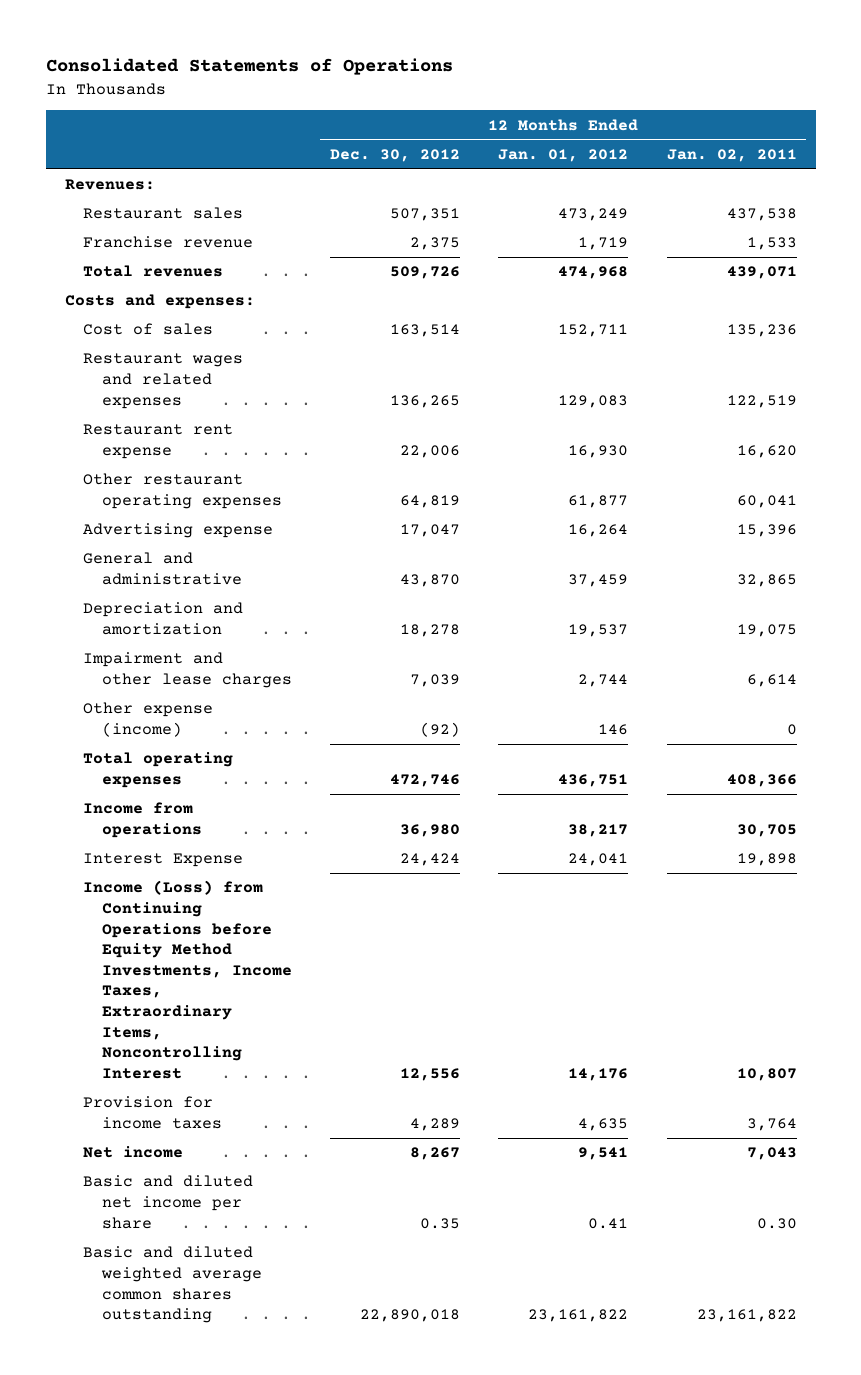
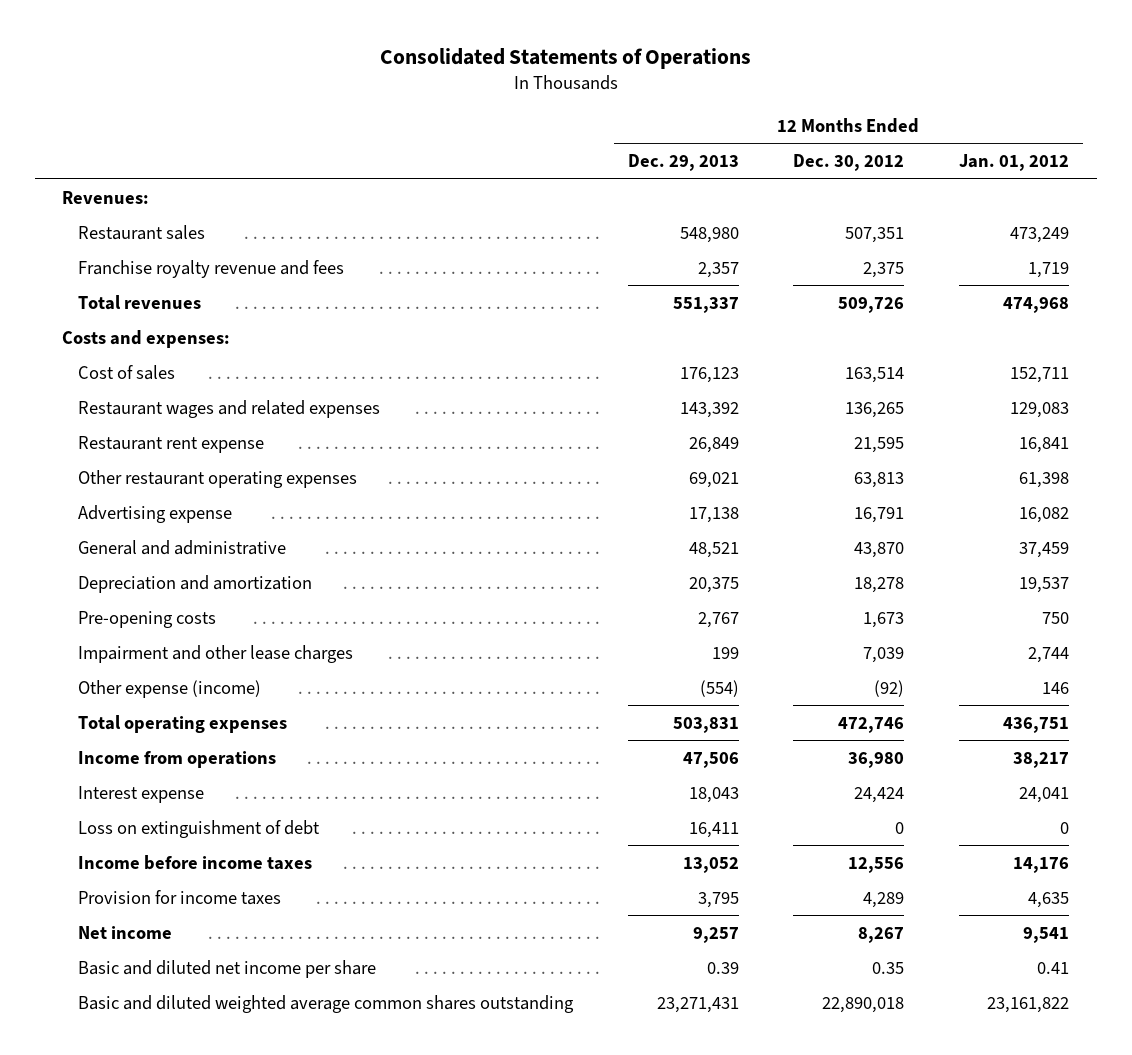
[666,148,797,162] Jan. 02, 2011 -> none
none -> [627,154,739,172] Dec. 29, 2013
[83,236,254,249] Franchise revenue -> [77,259,344,278] Franchise royalty revenue and fees
[399,445,460,459] 22,006 -> [854,436,905,453] 21,595
[568,445,629,459] 16,930 -> [1019,436,1070,453] 16,841
[399,495,460,509] 64,819 -> [854,471,905,488] 63,813
[568,495,629,509] 61,877 -> [1019,471,1070,488] 61,398
[399,524,460,538] 17,047 -> [854,506,905,523] 16,791
[568,524,629,538] 16,264 -> [1019,506,1070,523] 16,082
none -> [77,610,216,628] Pre-opening costs
[83,853,244,868] Interest Expense -> [77,785,204,803] Interest expense
none -> [77,819,320,838] Loss on extinguishment of debt
[83,880,292,1079] Income (Loss) from Continuing Operations before Equity Method Investments, Income Taxes, Extraordinary Items, Noncontrolling Interest -> [77,854,312,870] Income before income taxes

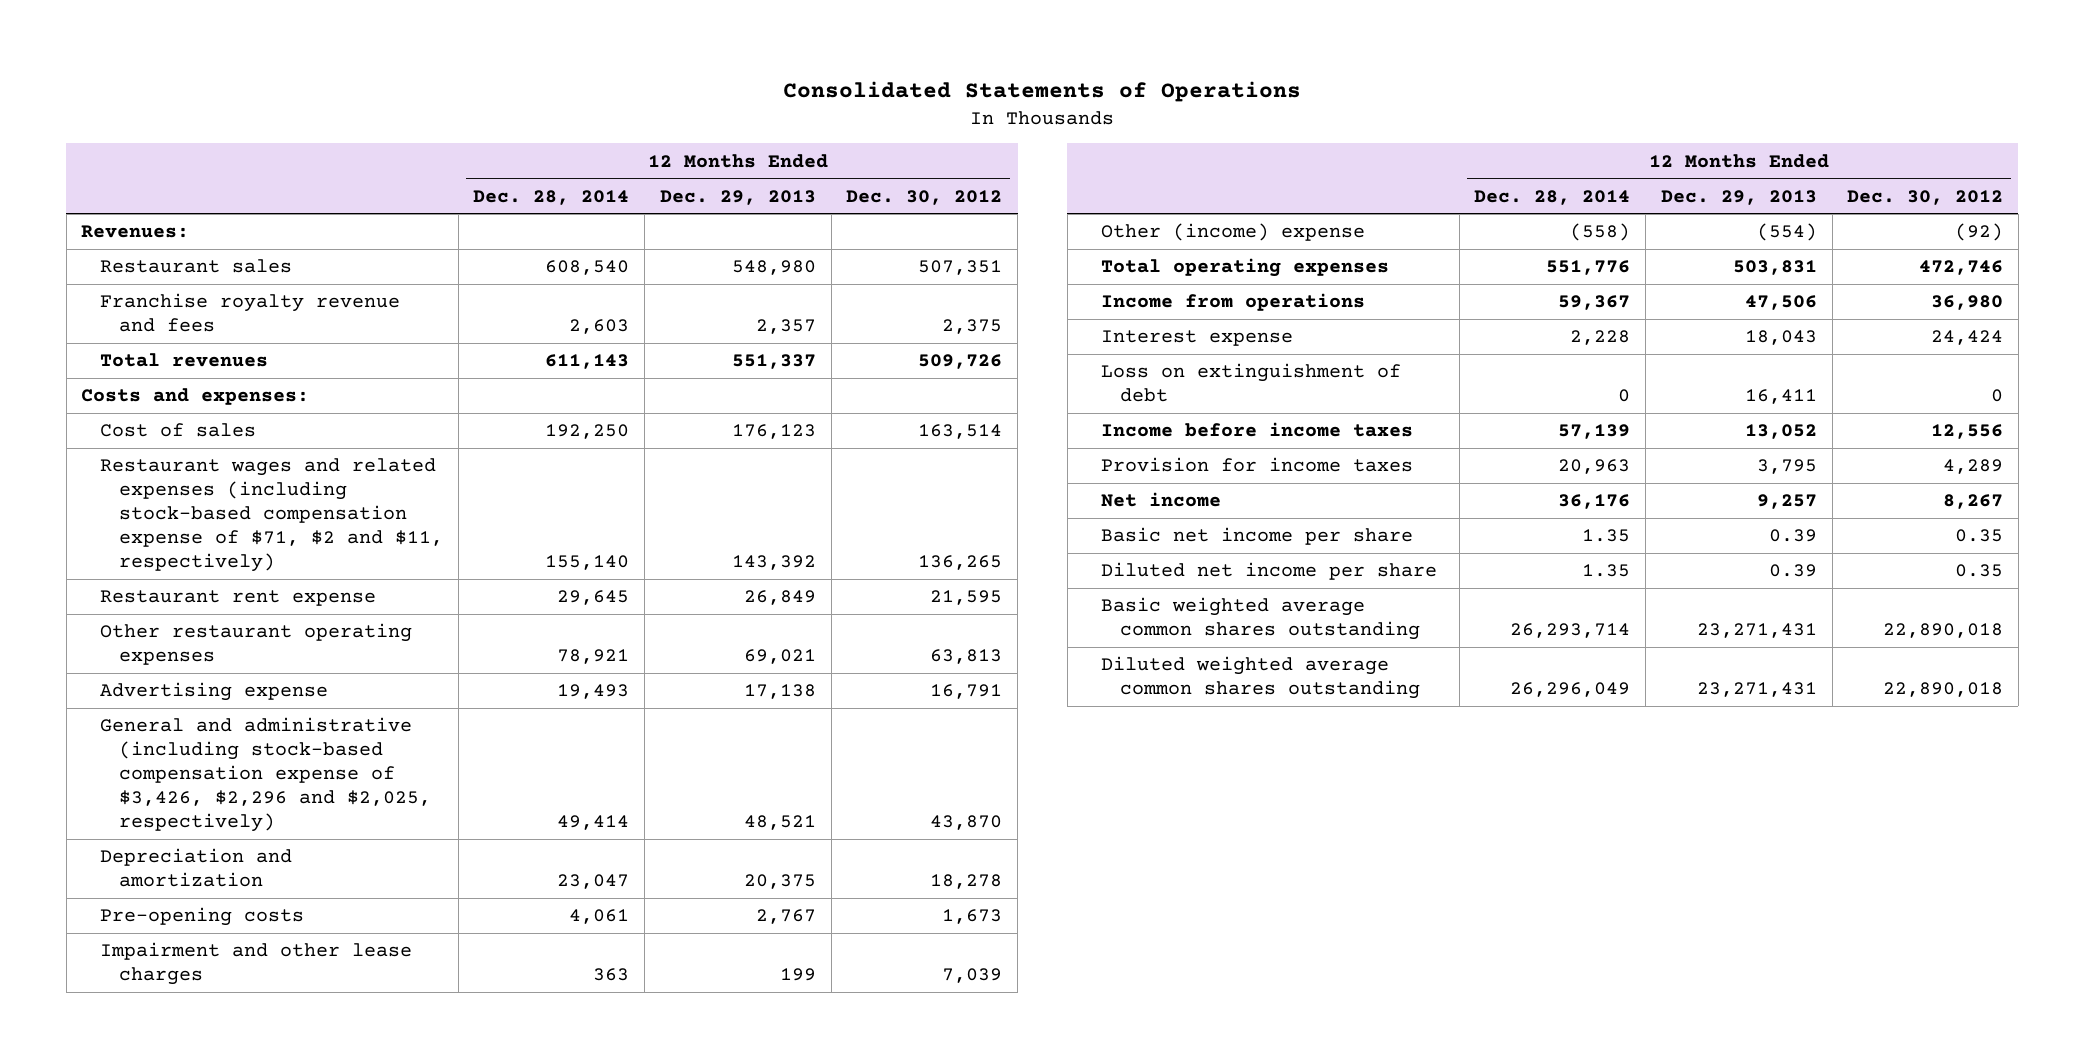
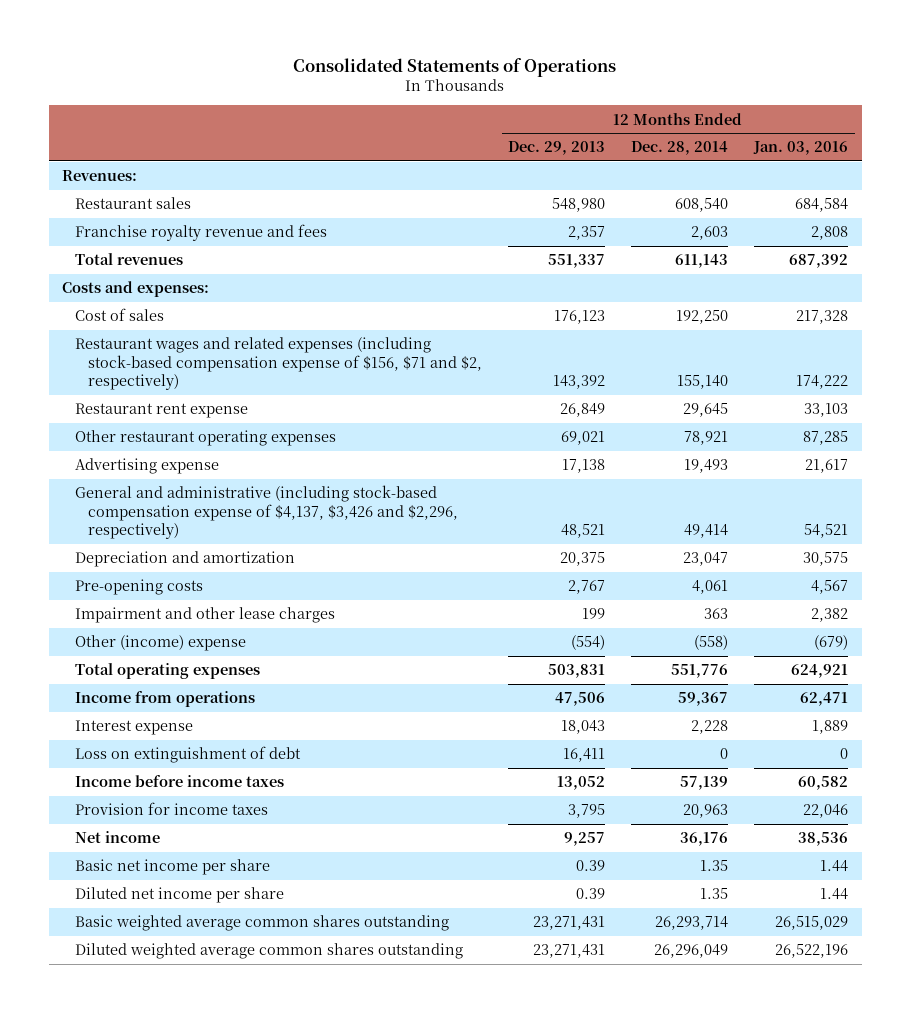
[846,189,1003,205] Dec. 30, 2012 -> none
none -> [753,141,849,156] Jan. 03, 2016
[100,458,444,572] Restaurant wages and related expenses (including stock-based compensation expense of $71, $2 and $11, respectively) -> [75,337,482,391] Restaurant wages and related expenses (including stock-based compensation expense of $156, $71 and $2, respectively)
[100,717,432,832] General and administrative (including stock-based compensation expense of $3,426, $2,296 and $2,025, respectively) -> [75,485,458,540] General and administrative (including stock-based compensation expense of $4,137, $3,426 and $2,296, respectively)

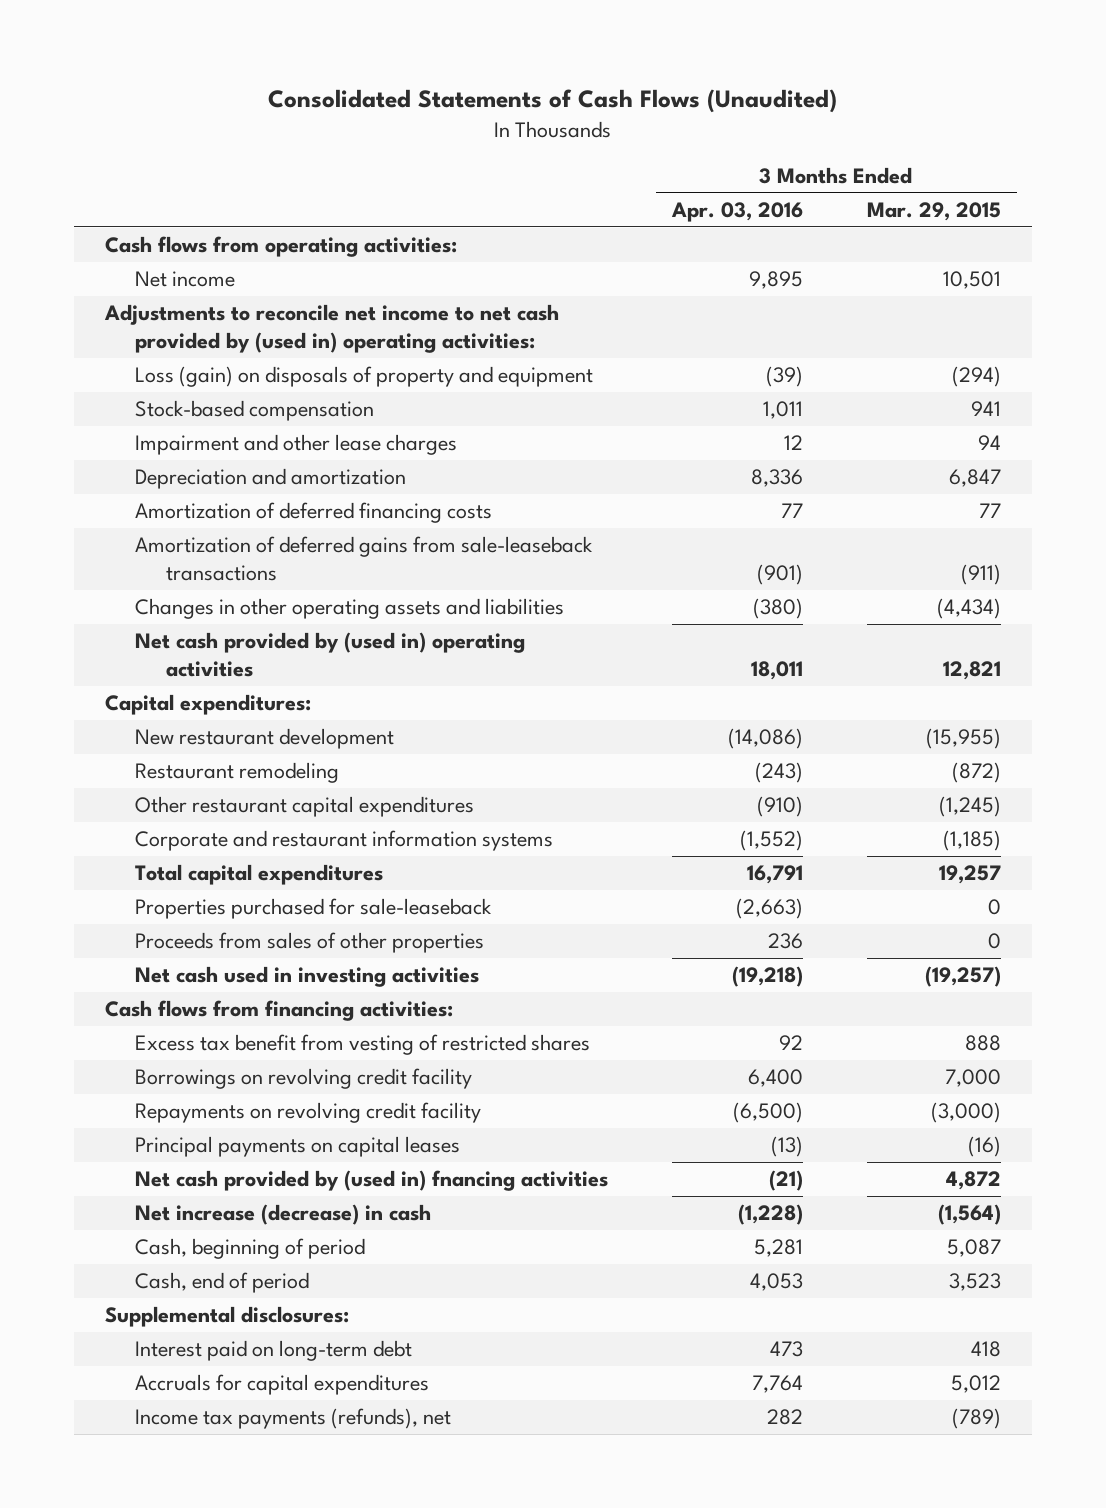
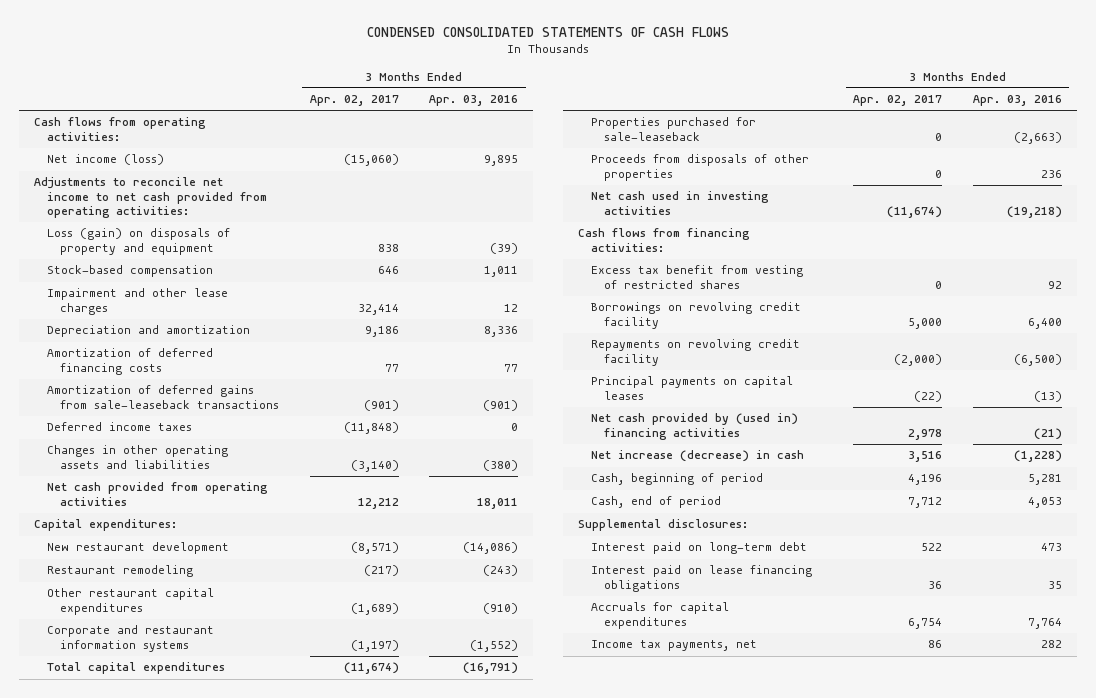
[267,89,837,114] Consolidated Statements of Cash Flows (Unaudited) -> [367,27,730,38] CONDENSED CONSOLIDATED STATEMENTS OF CASH FLOWS
[866,201,1001,221] Mar. 29, 2015 -> none
none -> [309,95,399,107] Apr. 02, 2017
[135,271,236,288] Net income -> [47,154,165,166] Net income (loss)
[104,304,560,353] Adjustments to reconcile net income to net cash provided by (used in) operating activities: -> [34,177,268,218] Adjustments to reconcile net income to net cash provided from operating activities:
none -> [47,422,193,432] Deferred income taxes
[135,632,526,677] Net cash provided by (used in) operating activities -> [47,482,269,506] Net cash provided from operating activities
[747,865,804,885] 16,791 -> [463,662,519,675] (16,791)
[135,932,485,954] Proceeds from sales of other properties -> [591,154,810,181] Proceeds from disposals of other properties
[135,1170,609,1192] Net cash provided by (used in) fnancing activities -> [591,413,799,440] Net cash provided by (used in) financing activities
none -> [591,565,813,592] Interest paid on lease financing obligations
[135,1408,452,1430] Income tax payments (refunds), net -> [591,640,758,652] Income tax payments, net

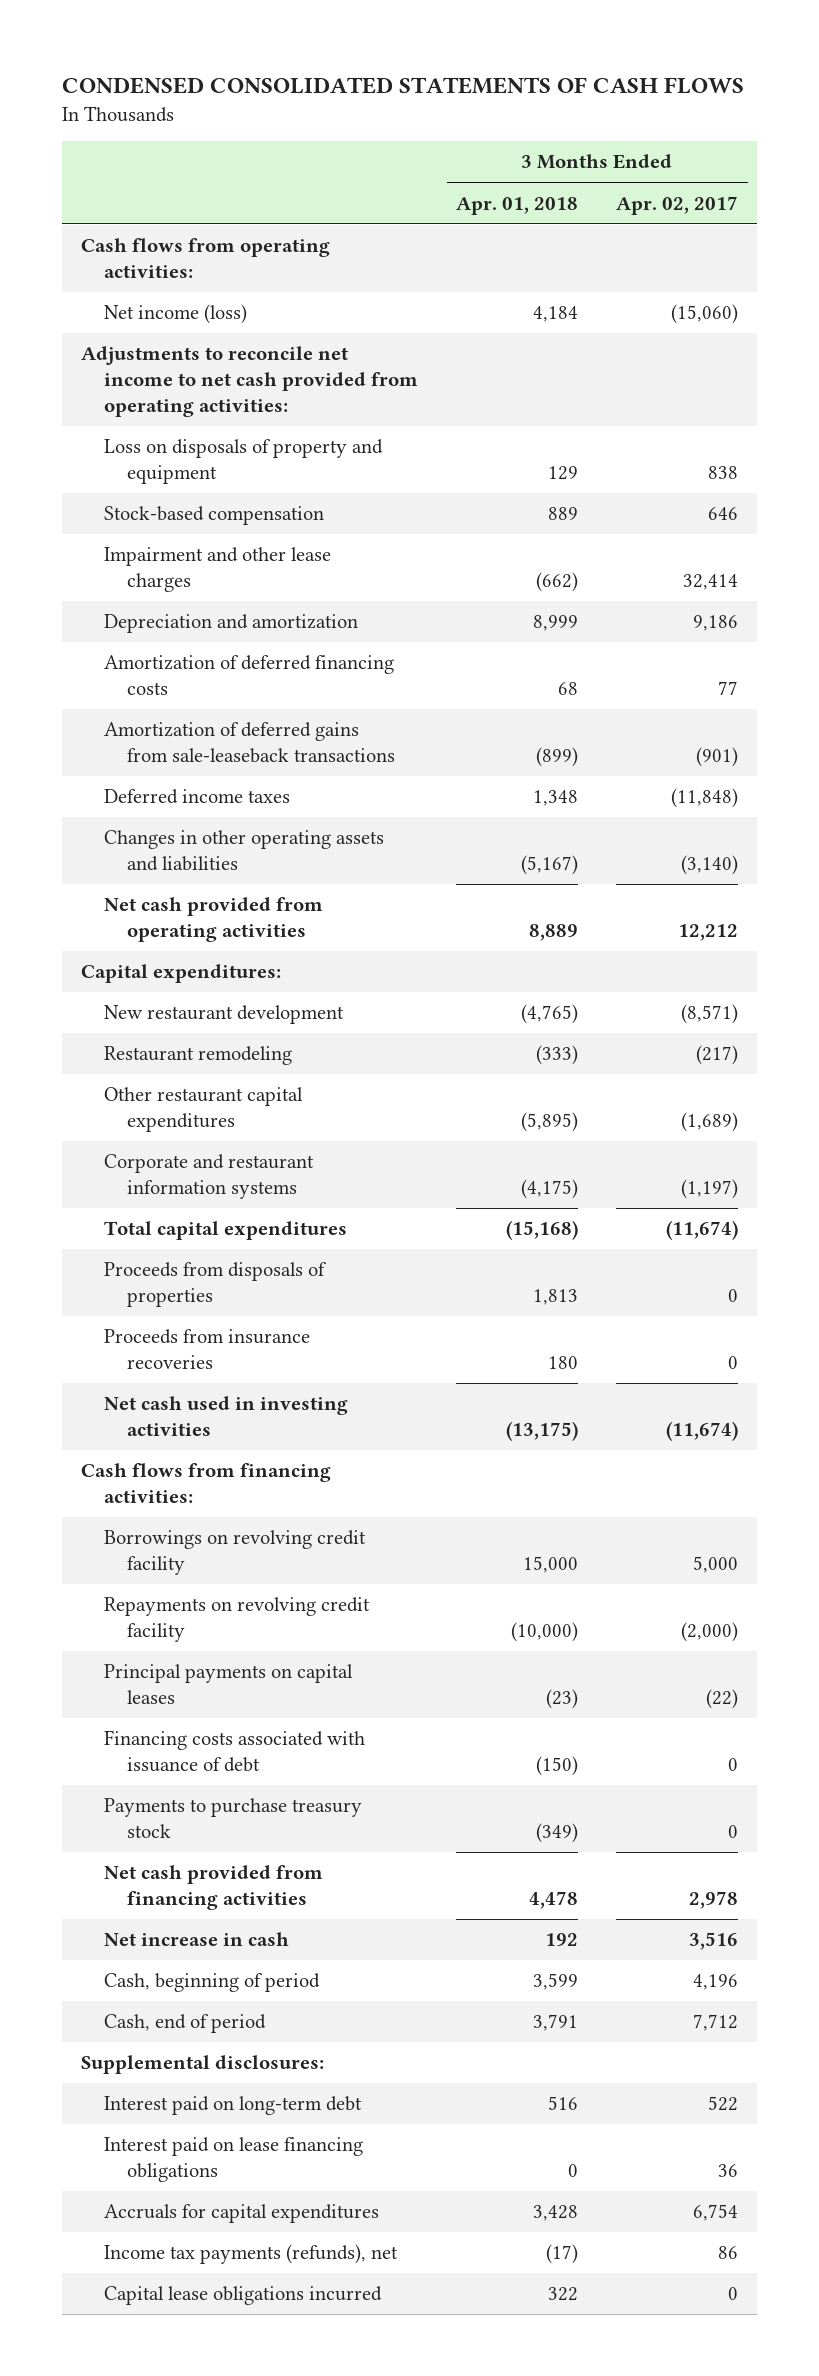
[429,95,519,107] Apr. 03, 2016 -> none
none -> [456,196,579,215] Apr. 01, 2018
[47,228,231,255] Loss (gain) on disposals of property and equipment -> [103,439,383,485] Loss on disposals of property and equipment
[591,117,757,141] Properties purchased for sale-leaseback -> none
[591,154,810,181] Proceeds from disposals of other properties -> [103,1262,327,1308] Proceeds from disposals of properties
none -> [103,1329,310,1370] Proceeds from insurance recoveries
[591,265,804,289] Excess tax benefit from vesting of restricted shares -> none
none -> [103,1730,365,1773] Financing costs associated with issuance of debt
none -> [103,1798,362,1839] Payments to purchase treasury stock
[591,413,799,440] Net cash provided by (used in) financing activities -> [103,1865,323,1911] Net cash provided from financing activities
[591,450,805,463] Net increase (decrease) in cash -> [103,1932,289,1947] Net increase in cash
[591,640,758,652] Income tax payments, net -> [103,2244,398,2265] Income tax payments (refunds), net
none -> [103,2286,382,2306] Capital lease obligations incurred

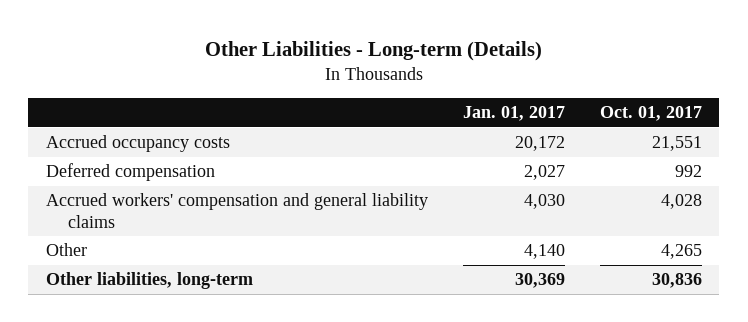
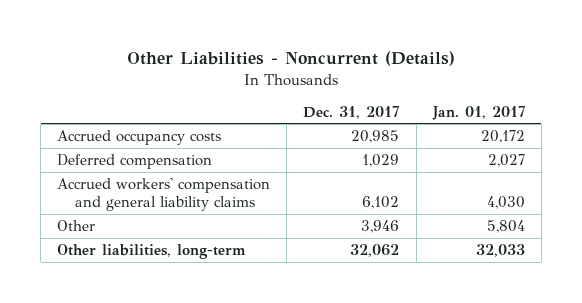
[204,41,542,62] Other Liabilities - Long-term (Details) -> [126,51,455,67] Other Liabilities - Noncurrent (Details)
[599,106,702,122] Oct. 01, 2017 -> none
none -> [303,105,400,119] Dec. 31, 2017
[523,244,565,260] 4,140 -> [486,220,525,234] 5,804
[514,273,565,289] 30,369 -> [475,244,525,258] 32,033

